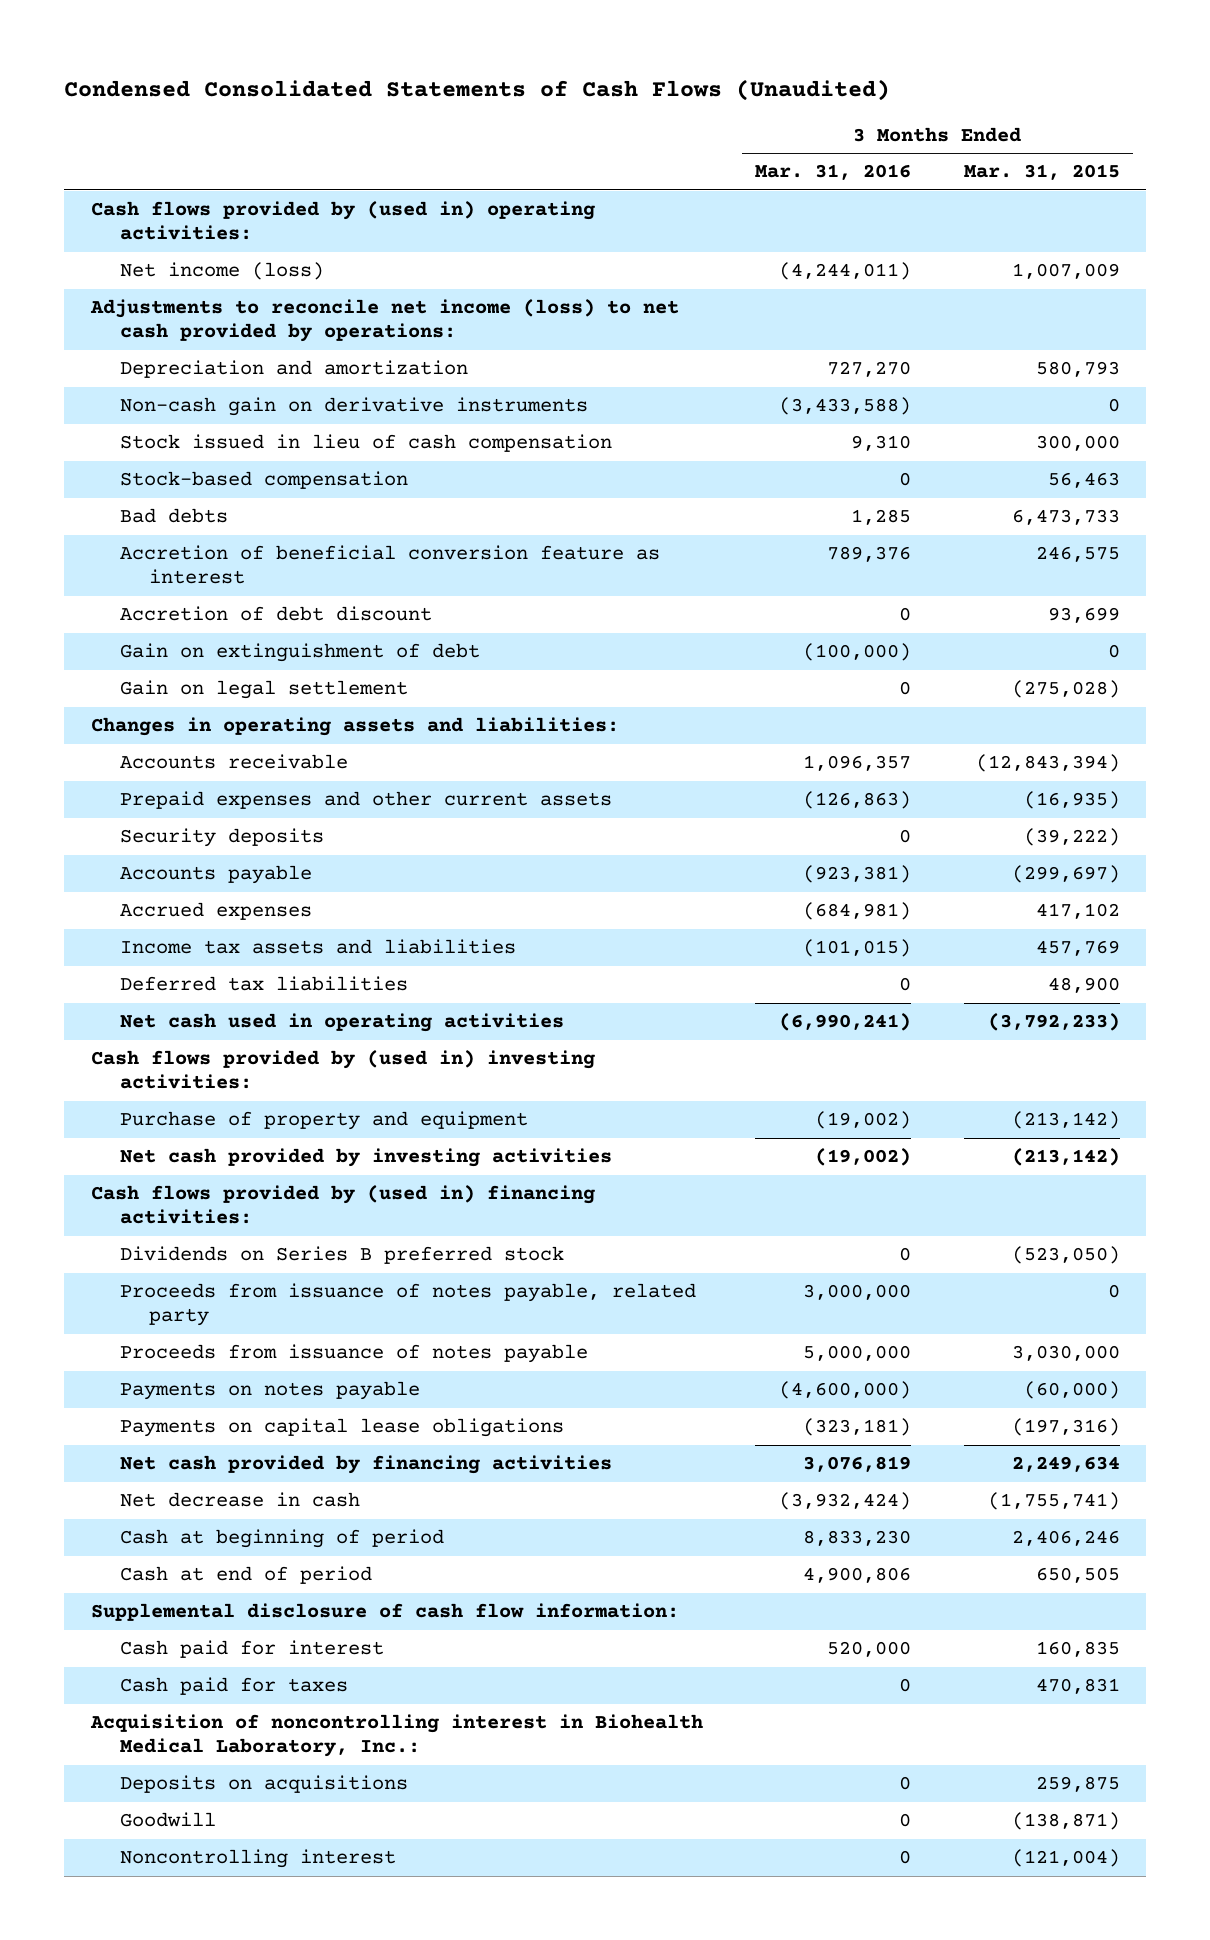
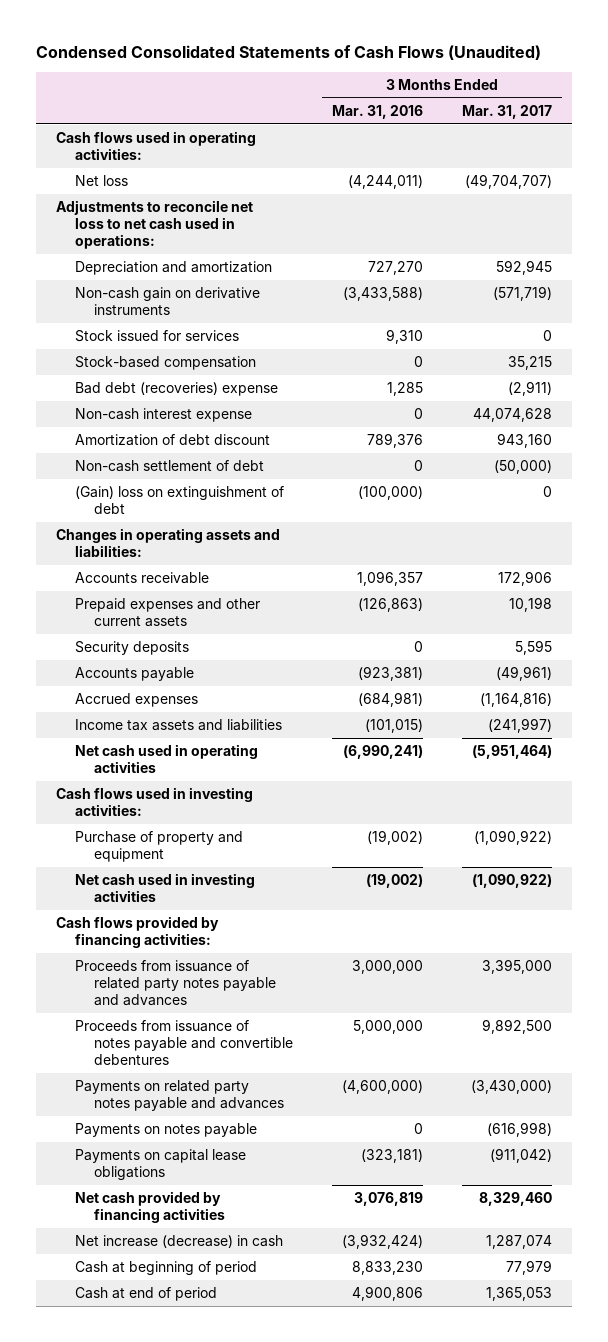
[963,164,1120,181] Mar. 31, 2015 -> none
none -> [462,104,553,119] Mar. 31, 2017
[90,201,595,241] Cash flows provided by (used in) operating activities: -> [55,130,256,161] Cash flows used in operating activities:
[119,262,324,281] Net income (loss) -> [74,174,128,186] Net loss
[89,299,679,343] Adjustments to reconcile net income (loss) to net cash provided by operations: -> [55,199,253,250] Adjustments to reconcile net loss to net cash used in operations:
[119,434,612,453] Stock issued in lieu of cash compensation -> [74,329,239,342] Stock issued for services
[119,606,432,622] Accretion of debt discount -> none
[119,680,408,700] Gain on legal settlement -> none
[119,508,228,524] Bad debts -> [74,381,278,396] Bad debt (recoveries) expense
none -> [74,407,252,422] Non-cash interest expense
[119,545,660,585] Accretion of beneficial conversion feature as interest -> [74,433,270,446] Amortization of debt discount
none -> [74,459,264,472] Non-cash settlement of debt
[119,643,480,663] Gain on extinguishment of debt -> [74,485,284,515] (Gain) loss on extinguishment of debt
[119,976,408,992] Deferred tax liabilities -> none
[90,1050,595,1090] Cash flows provided by (used in) investing activities: -> [55,786,253,817] Cash flows used in investing activities:
[119,1246,564,1265] Dividends on Series B preferred stock -> none
[119,1148,612,1168] Net cash provided by investing activities -> [74,872,255,903] Net cash used in investing activities
[90,1185,595,1225] Cash flows provided by (used in) financing activities: -> [55,915,219,949] Cash flows provided by financing activities:
[119,1283,696,1327] Proceeds from issuance of notes payable, related party -> [74,959,276,1007] Proceeds from issuance of related party notes payable and advances
[119,1344,588,1364] Proceeds from issuance of notes payable -> [74,1019,293,1066] Proceeds from issuance of notes payable and convertible debentures
none -> [74,1079,284,1112] Payments on related party notes payable and advances
[779,1381,912,1400] (4,600,000) -> [413,1122,423,1134] 0
[119,1492,360,1508] Net decrease in cash -> [74,1234,283,1248] Net increase (decrease) in cash
[90,1603,679,1622] Supplemental disclosure of cash flow information: -> none
[119,1640,384,1659] Cash paid for interest -> none
[119,1677,348,1696] Cash paid for taxes -> none
[89,1714,703,1758] Acquisition of noncontrolling interest in Biohealth Medical Laboratory, Inc.: -> none
[119,1775,408,1794] Deposits on acquisitions -> none
[119,1812,216,1828] Goodwill -> none
[119,1849,396,1869] Noncontrolling interest -> none

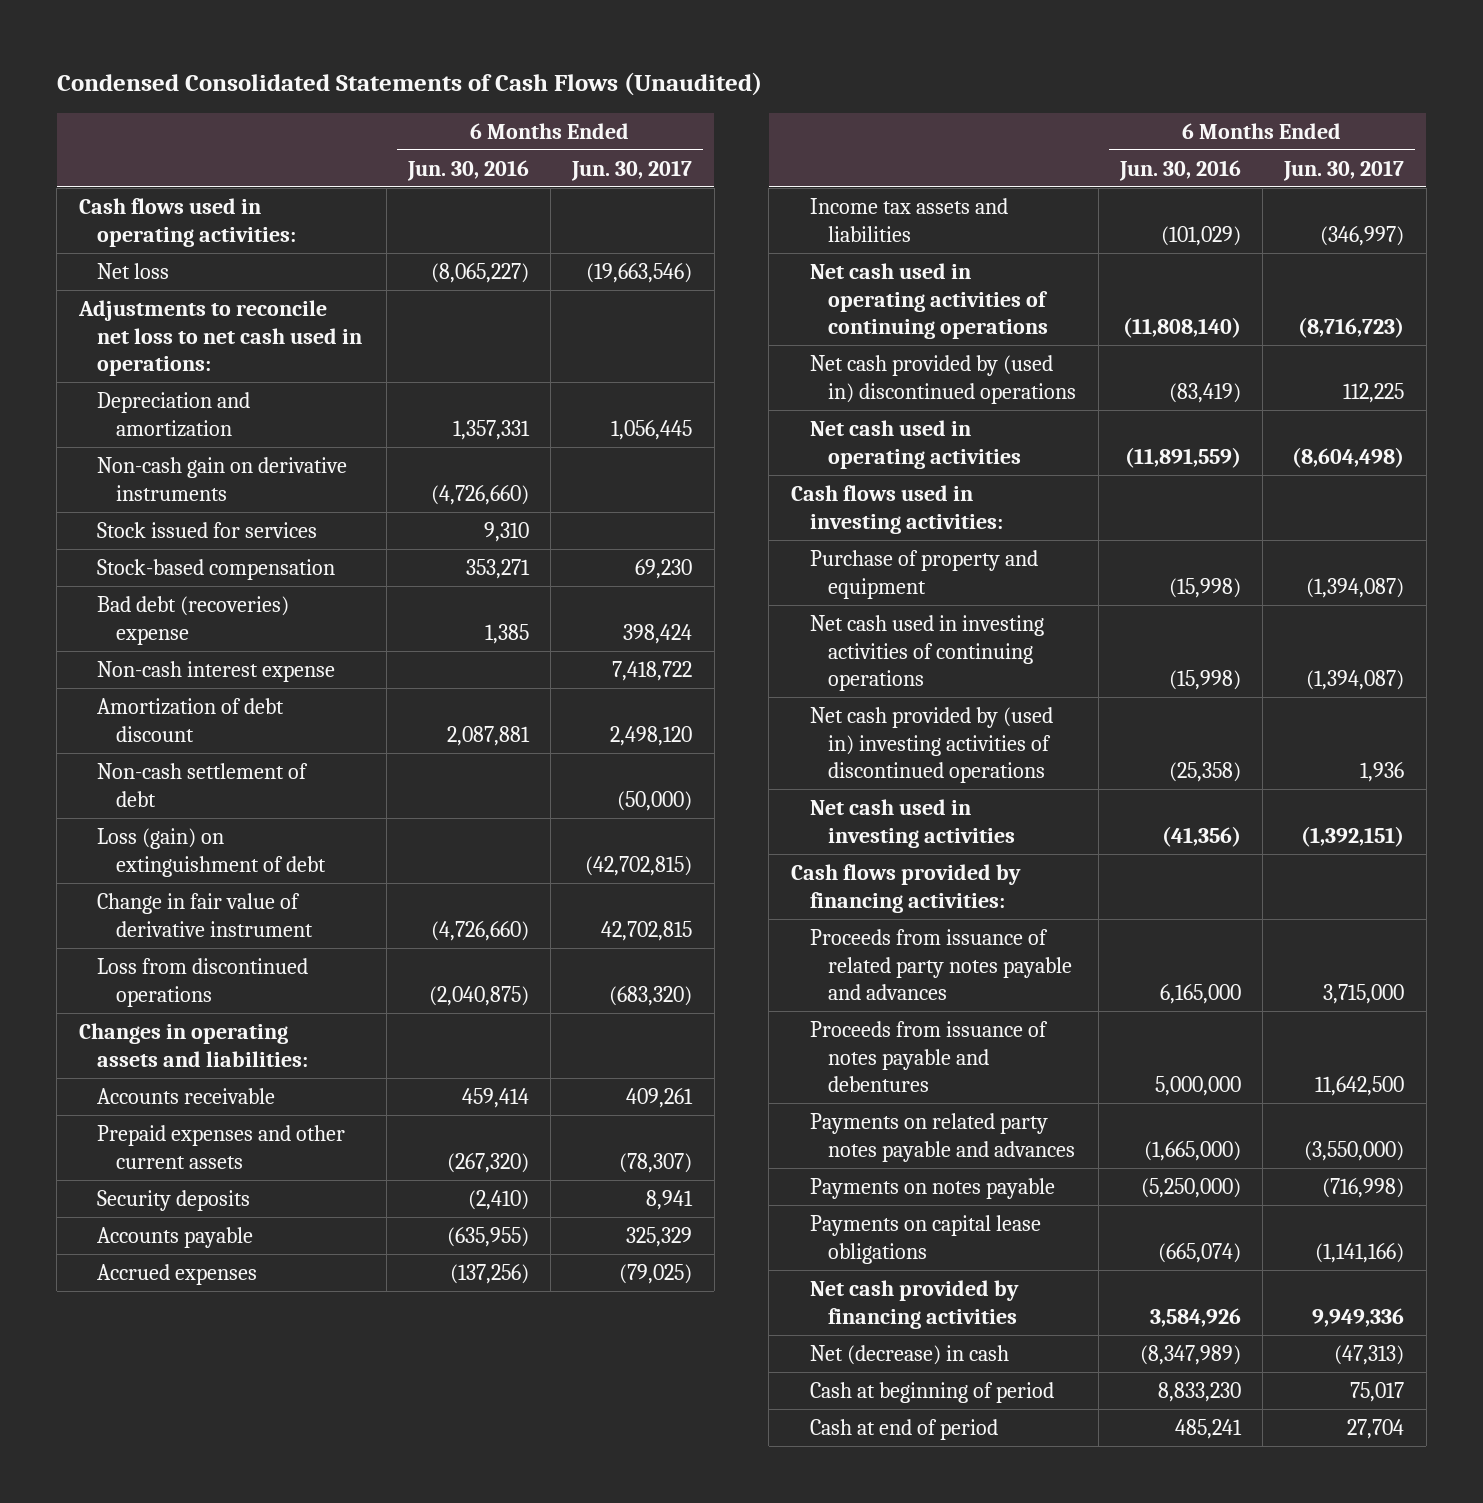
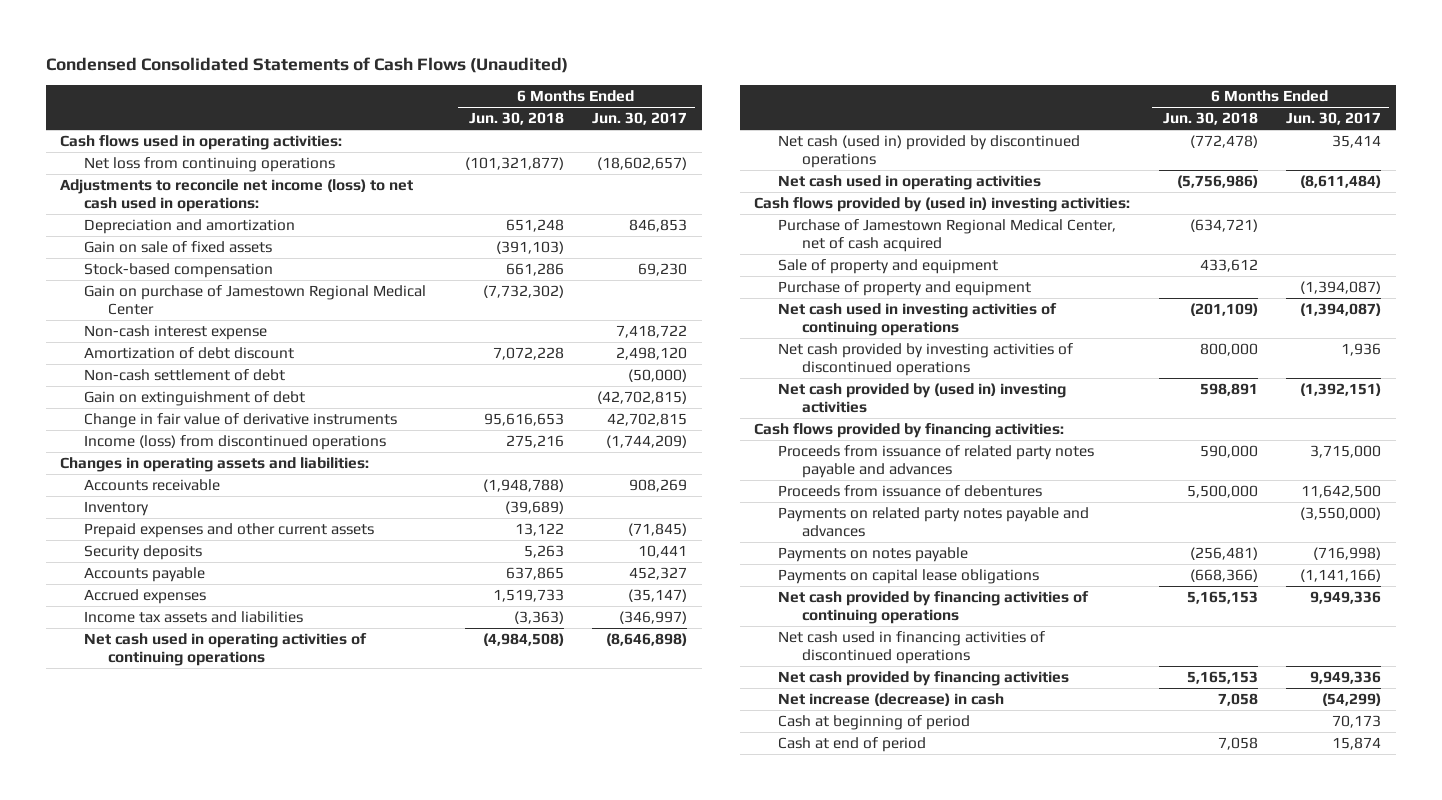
[406,159,529,181] Jun. 30, 2016 -> none
none -> [468,112,564,126] Jun. 30, 2018
[97,262,170,279] Net loss -> none
[97,456,348,501] Non-cash gain on derivative instruments -> none
[97,521,318,538] Stock issued for services -> none
none -> [83,157,335,173] Net loss from continuing operations
[77,299,363,377] Adjustments to reconcile net loss to net cash used in operations: -> [60,179,414,212] Adjustments to reconcile net income (loss) to net cash used in operations:
[611,419,693,440] 1,056,445 -> [629,219,688,233] 846,853
none -> [83,241,272,254] Gain on sale of fixed assets
[97,595,290,645] Bad debt (recoveries) expense -> none
none -> [83,285,426,315] Gain on purchase of Jamestown Regional Medical Center
[97,827,327,877] Loss (gain) on extinguishment of debt -> [83,391,305,407] Gain on extinguishment of debt
[97,892,314,937] Change in fair value of derivative instrument -> [83,413,397,429] Change in fair value of derivative instruments
[97,957,309,1007] Loss from discontinued operations -> [83,435,386,451] Income (loss) from discontinued operations
[609,985,693,1006] (683,320) -> [606,435,688,449] (1,744,209)
[626,1087,694,1108] 409,261 -> [629,479,688,493] 908,269
none -> [83,501,149,517] Inventory
[619,1152,693,1173] (78,307) -> [628,523,688,537] (71,845)
[646,1189,694,1210] 8,941 -> [638,545,688,559] 10,441
[626,1226,693,1247] 325,329 -> [629,567,688,581] 452,327
[619,1263,693,1284] (79,025) -> [628,589,688,603] (35,147)
[1298,317,1405,339] (8,716,723) -> [606,633,688,647] (8,646,898)
[809,354,1077,404] Net cash provided by (used in) discontinued operations -> [777,135,1080,168] Net cash (used in) provided by discontinued operations
[1343,382,1405,403] 112,225 -> [1332,135,1382,149] 35,414
[1292,446,1405,468] (8,604,498) -> [1300,175,1382,189] (8,611,484)
[790,484,1003,534] Cash flows used in investing activities: -> [754,197,1131,213] Cash flows provided by (used in) investing activities:
none -> [777,219,1116,252] Purchase of Jamestown Regional Medical Center, net of cash acquired
none -> [777,259,998,275] Sale of property and equipment
[809,706,1053,784] Net cash provided by (used in) investing activities of discontinued operations -> [777,343,1073,376] Net cash provided by investing activities of discontinued operations
[809,798,1016,848] Net cash used in investing activities -> [777,383,1066,413] Net cash provided by (used in) investing activities
[809,1020,1048,1093] Proceeds from issuance of notes payable and debentures -> [777,485,1042,498] Proceeds from issuance of debentures
none -> [777,591,1089,624] Net cash provided by financing activities of continuing operations
none -> [777,631,1045,664] Net cash used in financing activities of discontinued operations
[809,1344,1009,1365] Net (decrease) in cash -> [777,693,1004,707] Net increase (decrease) in cash
[1334,1344,1405,1365] (47,313) -> [1322,693,1382,707] (54,299)
[1350,1381,1405,1402] 75,017 -> [1332,715,1382,729] 70,173
[1347,1418,1405,1439] 27,704 -> [1332,737,1382,751] 15,874

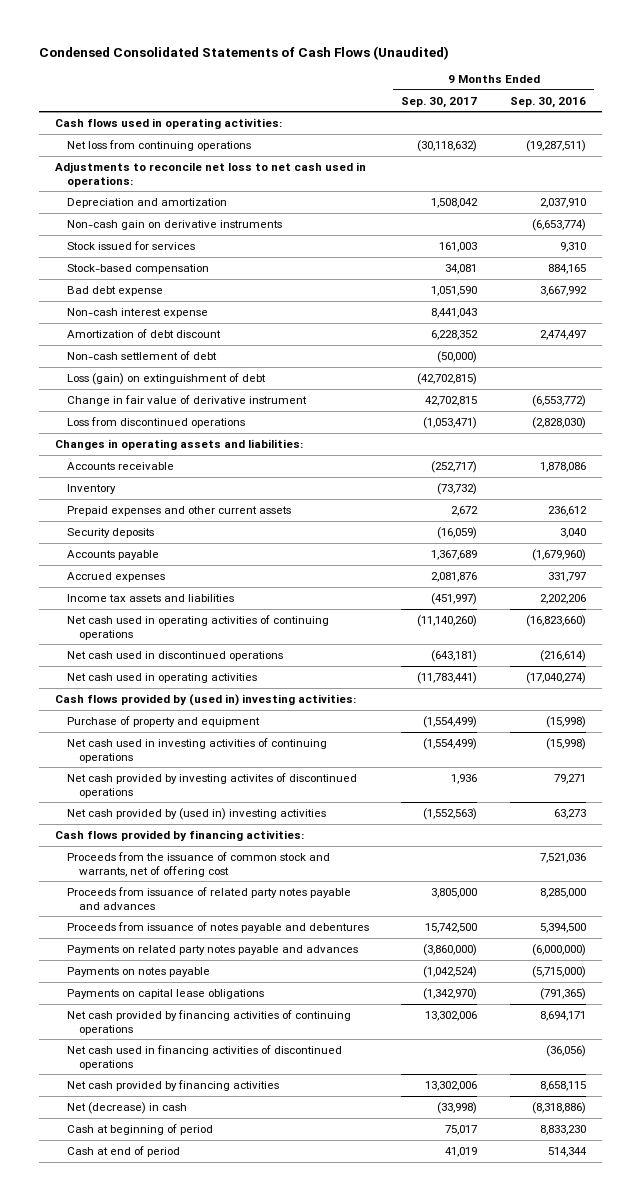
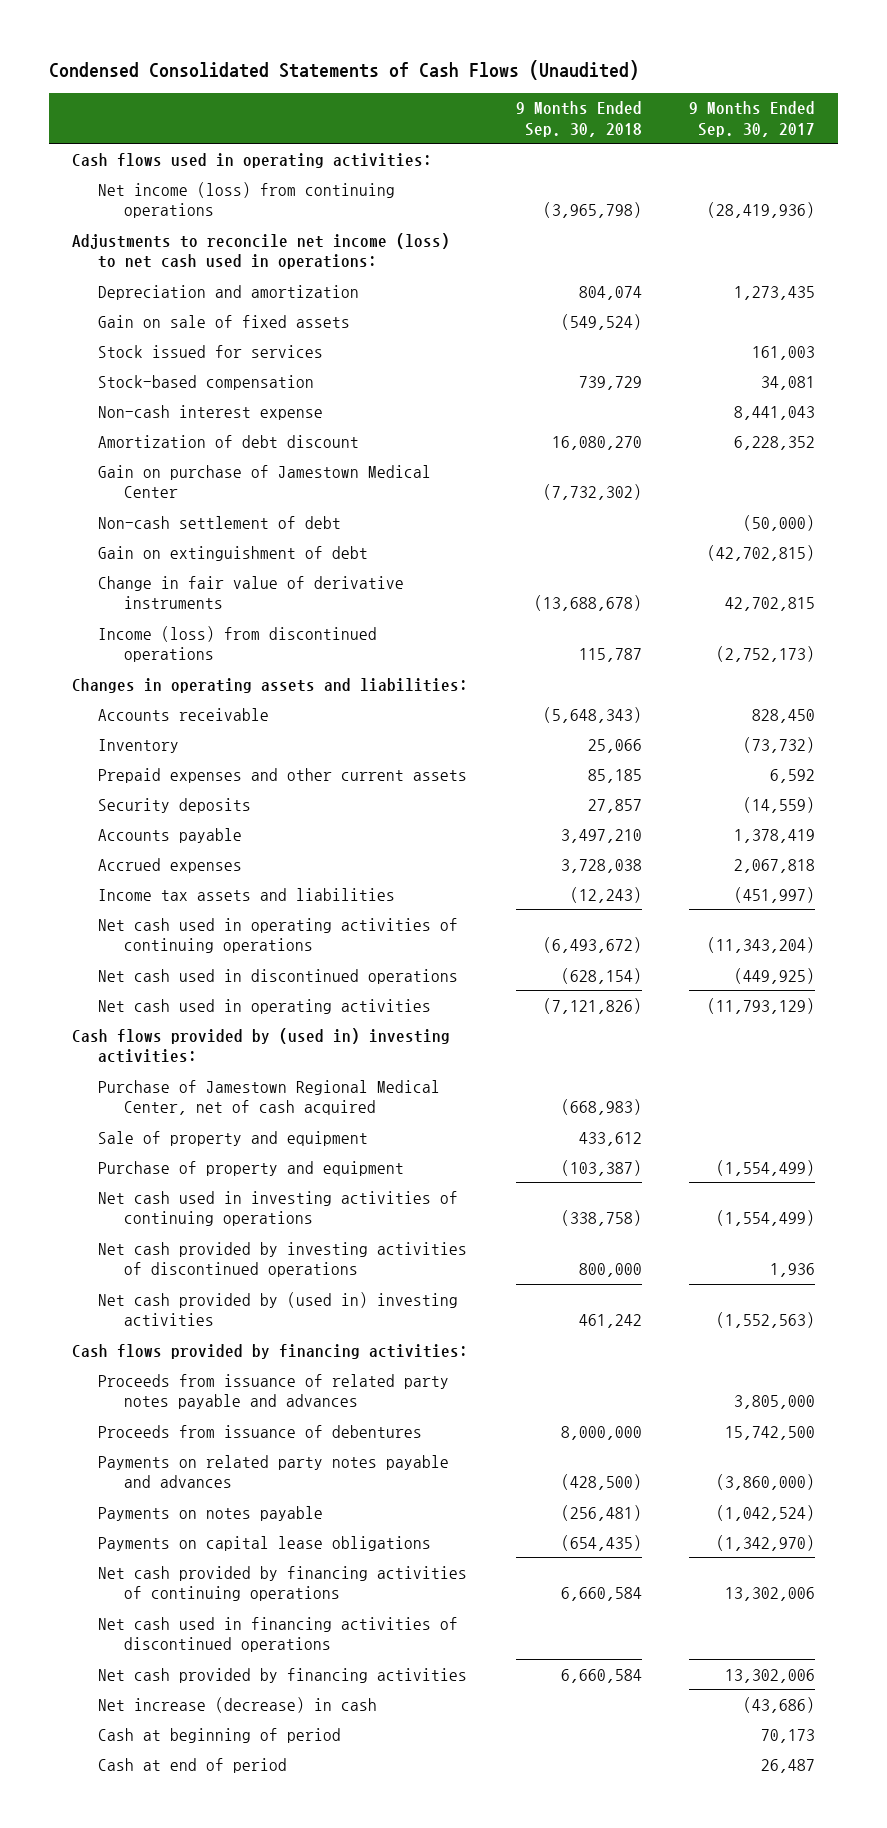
[510,96,587,108] Sep. 30, 2016 -> none
none -> [515,101,642,137] 9 Months Ended Sep. 30, 2018
[66,219,282,230] Non-cash gain on derivative instruments -> none
[66,139,251,151] Net loss from continuing operations -> [98,181,396,219] Net income (loss) from continuing operations
[417,139,478,152] (30,118,632) -> [706,202,815,219] (28,419,936)
[55,161,367,187] Adjustments to reconcile net loss to net cash used in operations: -> [72,232,451,270] Adjustments to reconcile net income (loss) to net cash used in operations:
[431,197,479,208] 1,508,042 -> [733,285,815,300] 1,273,435
none -> [98,314,351,328] Gain on sale of fixed assets
[66,285,163,296] Bad debt expense -> none
none -> [98,464,432,499] Gain on purchase of Jamestown Medical Center
[66,372,266,385] Loss (gain) on extinguishment of debt -> [98,545,369,561] Gain on extinguishment of debt
[66,394,307,406] Change in fair value of derivative instrument -> [98,575,405,610] Change in fair value of derivative instruments
[66,416,245,428] Loss from discontinued operations -> [98,625,378,663] Income (loss) from discontinued operations
[423,416,478,429] (1,053,471) -> [715,646,815,663] (2,752,173)
[431,460,478,473] (252,717) -> [751,708,815,723] 828,450
[451,505,479,516] 2,672 -> [769,768,815,783] 6,592
[437,526,478,539] (16,059) -> [742,796,815,813] (14,559)
[431,549,478,560] 1,367,689 -> [733,828,815,843] 1,378,419
[431,571,478,582] 2,081,876 -> [733,858,815,873] 2,067,818
[417,614,478,627] (11,140,260) -> [706,937,815,954] (11,343,204)
[431,649,478,662] (643,181) -> [733,967,815,984] (449,925)
[417,671,478,684] (11,783,441) -> [706,997,815,1014] (11,793,129)
none -> [98,1079,441,1116] Purchase of Jamestown Regional Medical Center, net of cash acquired
none -> [98,1130,369,1146] Sale of property and equipment
[66,772,357,798] Net cash provided by investing activites of discontinued operations -> [98,1241,468,1278] Net cash provided by investing activities of discontinued operations
[66,851,330,877] Proceeds from the issuance of common stock and warrants, net of offering cost -> none
[66,921,369,933] Proceeds from issuance of notes payable and debentures -> [98,1424,423,1438] Proceeds from issuance of debentures
[66,1101,187,1114] Net (decrease) in cash -> [98,1696,378,1713] Net increase (decrease) in cash
[437,1101,478,1114] (33,998) -> [742,1696,815,1713] (43,686)
[445,1124,478,1135] 75,017 -> [760,1728,815,1743] 70,173
[445,1146,478,1157] 41,019 -> [760,1758,815,1773] 26,487

